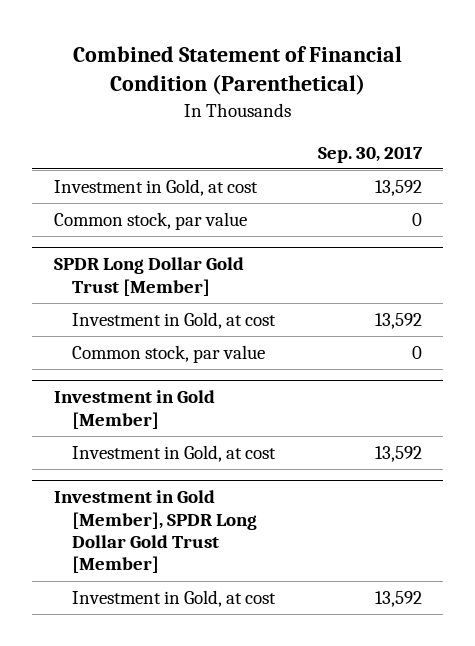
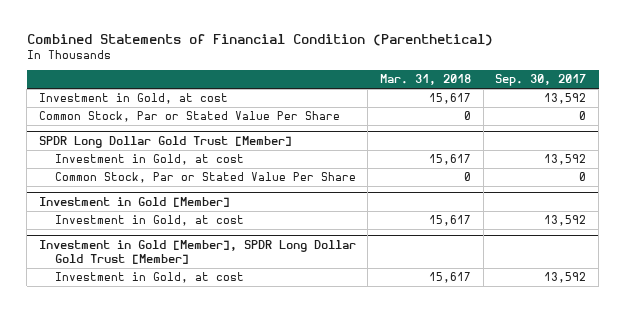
[72,45,402,96] Combined Statement of Financial Condition (Parenthetical) -> [26,33,493,46] Combined Statements of Financial Condition (Parenthetical)
none -> [380,74,472,86] Mar. 31, 2018
[53,211,247,230] Common stock, par value -> [38,111,340,123] Common Stock, Par or Stated Value Per Share
[71,344,265,363] Common stock, par value -> [54,172,356,184] Common Stock, Par or Stated Value Per Share

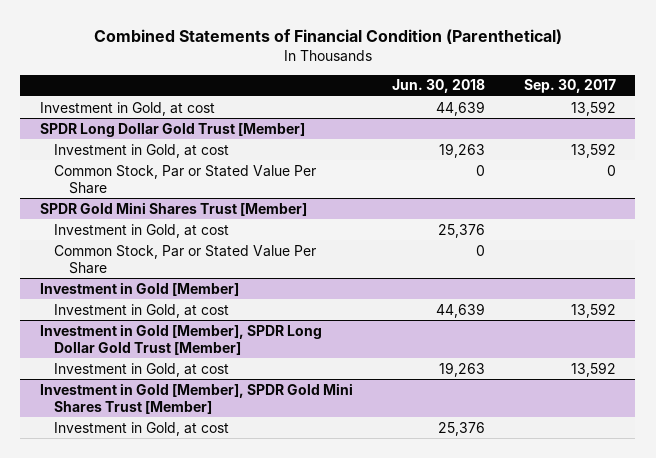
[380,74,472,86] Mar. 31, 2018 -> none
none -> [391,79,485,94] Jun. 30, 2018
[38,111,340,123] Common Stock, Par or Stated Value Per Share -> none
none -> [39,201,307,216] SPDR Gold Mini Shares Trust [Member]
none -> [54,223,230,238] Investment in Gold, at cost
none -> [54,244,317,274] Common Stock, Par or Stated Value Per Share
none -> [39,382,353,414] Investment in Gold [Member], SPDR Gold Mini Shares Trust [Member]
none -> [54,421,230,436] Investment in Gold, at cost

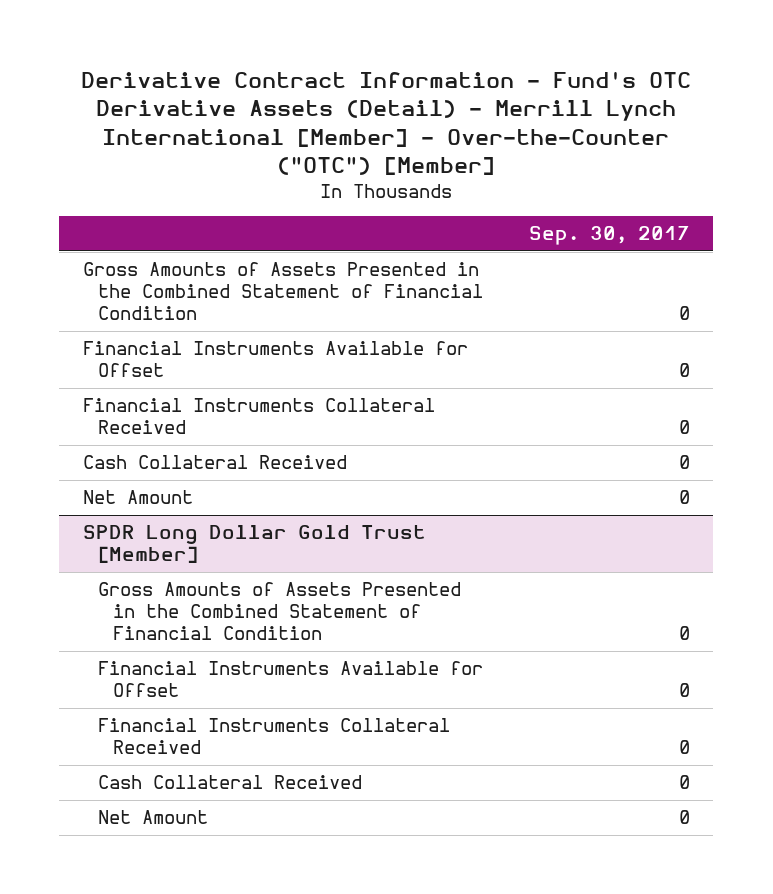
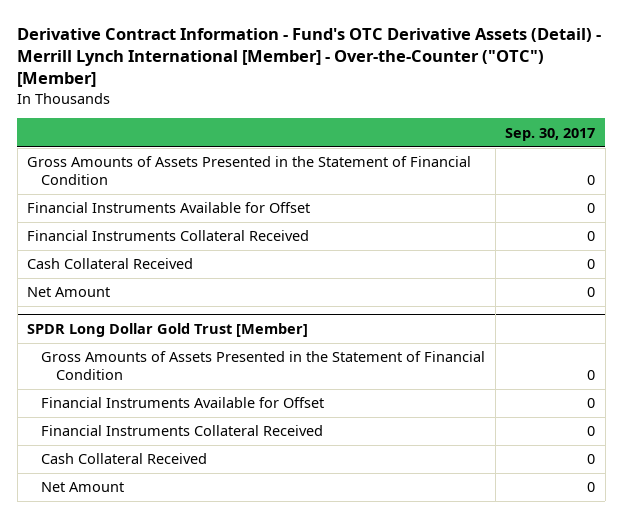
[82,262,483,321] Gross Amounts of Assets Presented in the Combined Statement of Financial Condition -> [27,156,472,186] Gross Amounts of Assets Presented in the Statement of Financial Condition
[97,582,461,641] Gross Amounts of Assets Presented in the Combined Statement of Financial Condition -> [41,351,486,381] Gross Amounts of Assets Presented in the Statement of Financial Condition

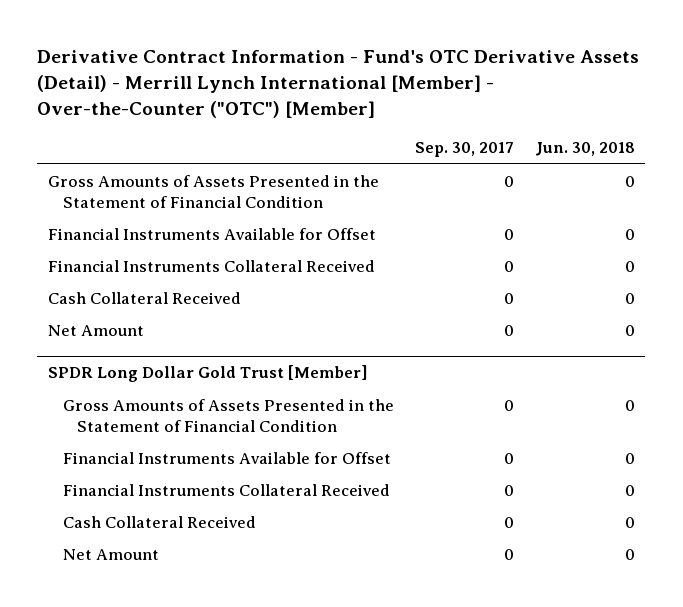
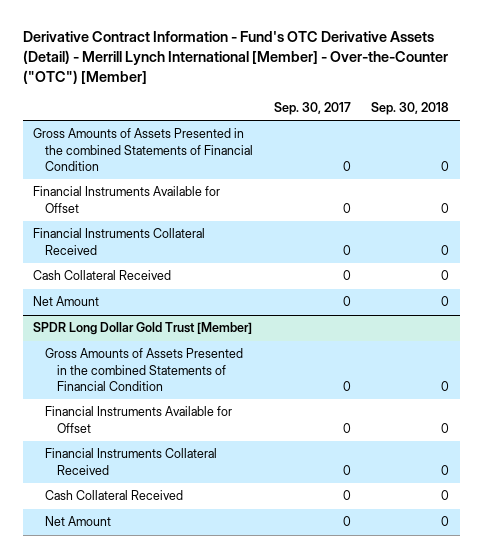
[534,142,635,157] Jun. 30, 2018 -> none
none -> [371,102,450,116] Sep. 30, 2018
[48,174,380,209] Gross Amounts of Assets Presented in the Statement of Financial Condition -> [32,128,253,171] Gross Amounts of Assets Presented in the combined Statements of Financial Condition
[62,398,394,433] Gross Amounts of Assets Presented in the Statement of Financial Condition -> [44,348,243,391] Gross Amounts of Assets Presented in the combined Statements of Financial Condition

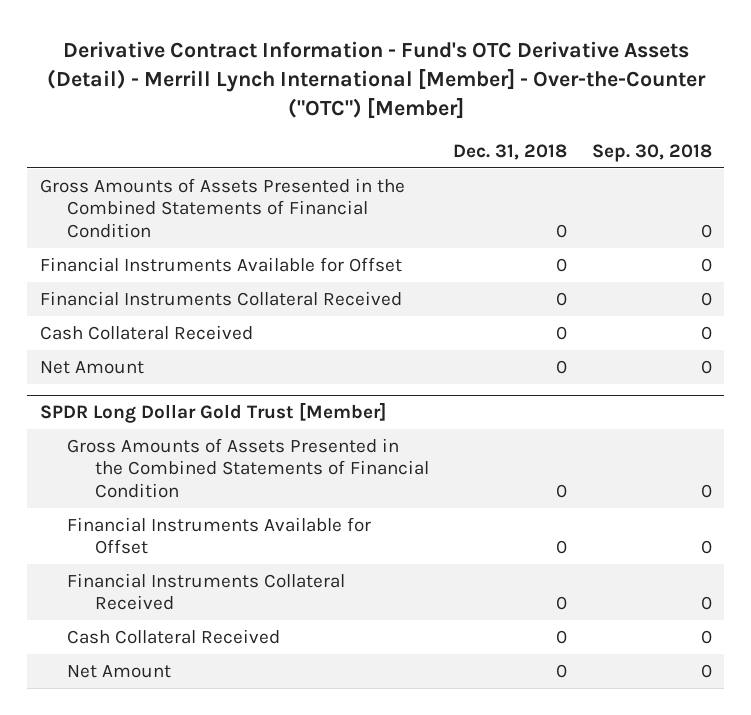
[273,102,351,116] Sep. 30, 2017 -> none
none -> [453,143,568,160] Dec. 31, 2018
[32,128,253,171] Gross Amounts of Assets Presented in the combined Statements of Financial Condition -> [39,177,405,238] Gross Amounts of Assets Presented in the Combined Statements of Financial Condition
[44,348,243,391] Gross Amounts of Assets Presented in the combined Statements of Financial Condition -> [67,437,429,498] Gross Amounts of Assets Presented in the Combined Statements of Financial Condition

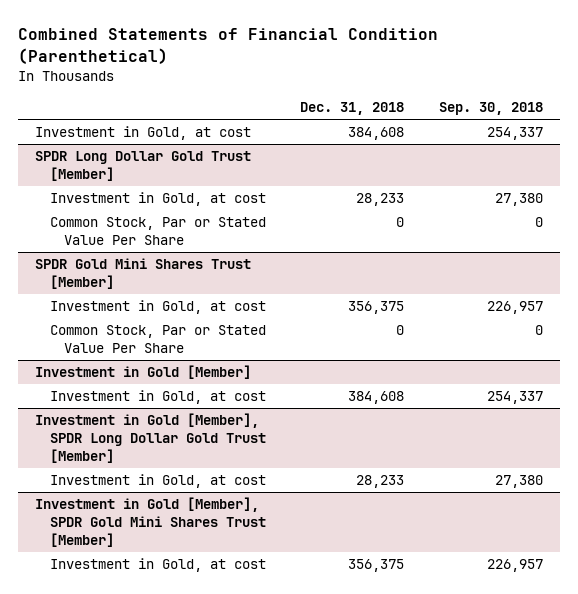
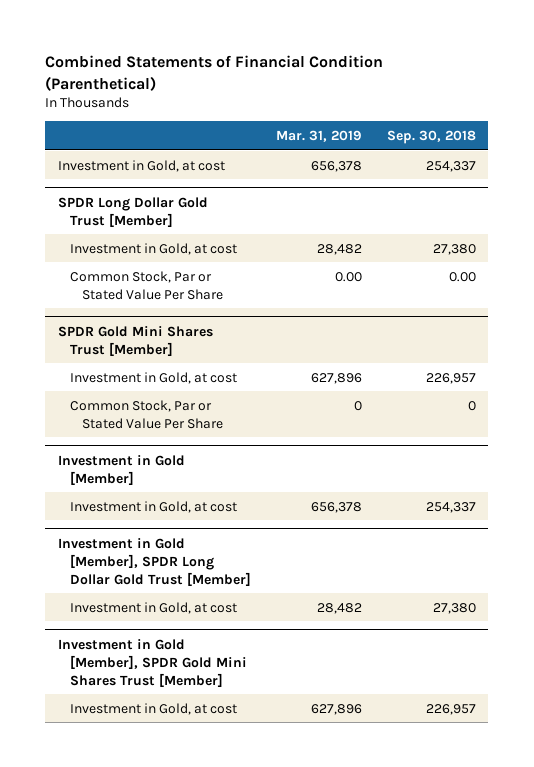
[300,102,405,116] Dec. 31, 2018 -> none
none -> [275,129,362,142] Mar. 31, 2019
[534,217,543,228] 0 -> [448,271,476,282] 0.00

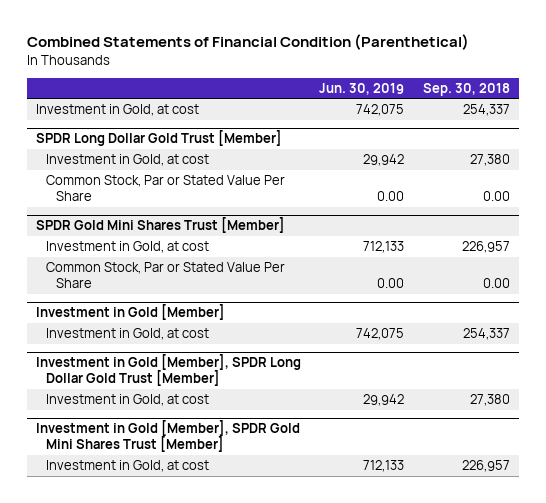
[275,129,362,142] Mar. 31, 2019 -> none
none -> [319,82,405,95] Jun. 30, 2019
[467,400,476,411] 0 -> [482,278,510,289] 0.00

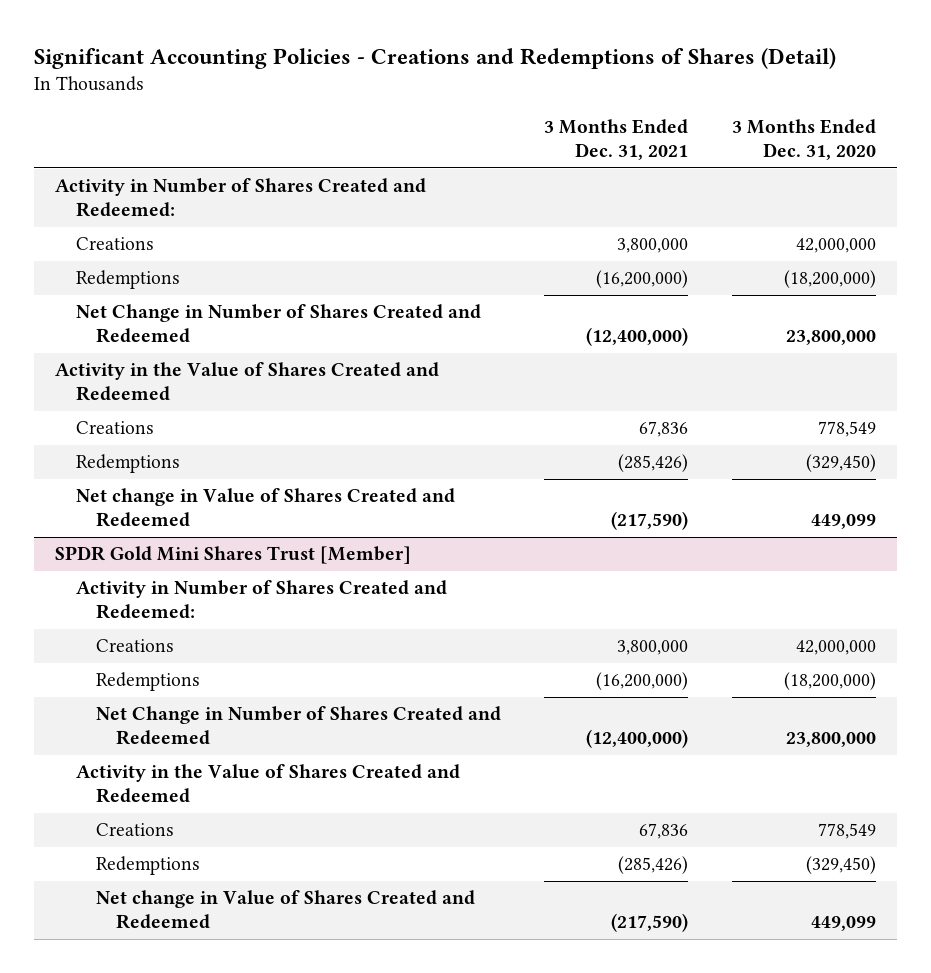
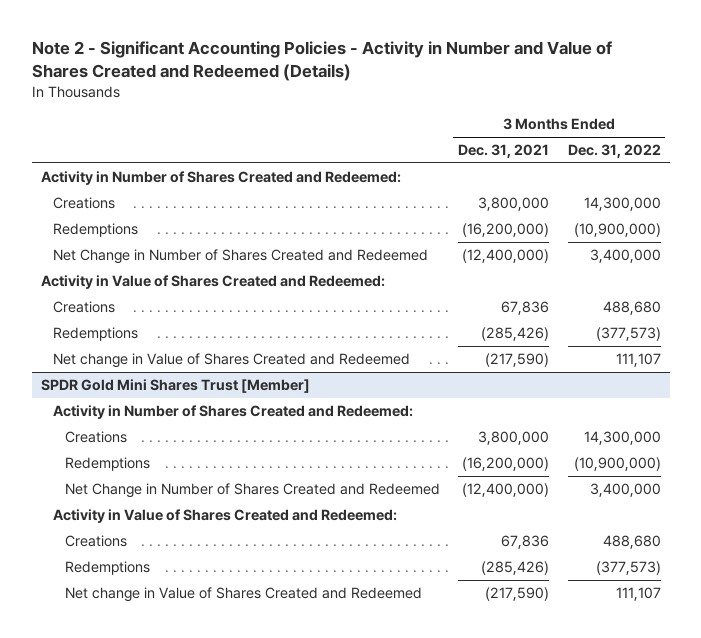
[33,47,836,69] Significant Accounting Policies - Creations and Redemptions of Shares (Detail) -> [31,41,612,82] Note 2 - Significant Accounting Policies - Activity in Number and Value of Shares Created and Redeemed (Details)
[731,119,876,160] 3 Months Ended Dec. 31, 2020 -> none
none -> [567,144,661,159] Dec. 31, 2022
[55,362,440,402] Activity in the Value of Shares Created and Redeemed -> [40,275,385,290] Activity in Value of Shares Created and Redeemed:
[75,764,460,804] Activity in the Value of Shares Created and Redeemed -> [52,509,397,524] Activity in Value of Shares Created and Redeemed:

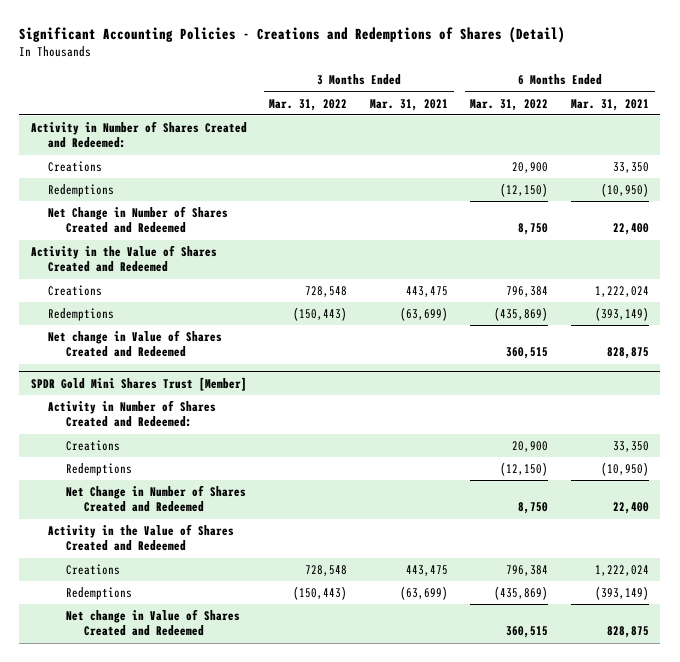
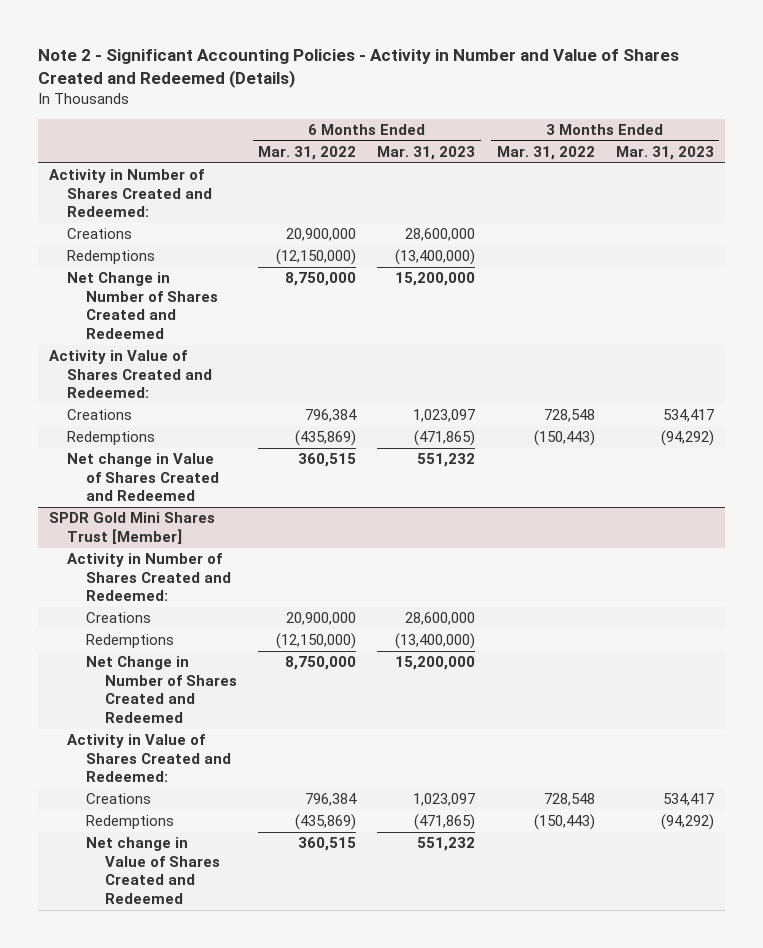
[19,26,566,43] Significant Accounting Policies - Creations and Redemptions of Shares (Detail) -> [38,48,680,88] Note 2 - Significant Accounting Policies - Activity in Number and Value of Shares Created and Redeemed (Details)
[369,98,448,111] Mar. 31, 2021 -> none
[571,98,650,111] Mar. 31, 2021 -> none
none -> [377,146,476,161] Mar. 31, 2023
none -> [615,146,714,161] Mar. 31, 2023
[512,162,549,174] 20,900 -> [285,228,356,242] 20,900,000
[500,183,549,198] (12,150) -> [275,249,356,266] (12,150,000)
[518,223,549,236] 8,750 -> [284,272,356,287] 8,750,000
[30,245,217,273] Activity in the Value of Shares Created and Redeemed -> [48,350,213,399] Activity in Value of Shares Created and Redeemed:
[512,441,549,453] 20,900 -> [285,612,356,626] 20,900,000
[500,462,549,477] (12,150) -> [275,633,356,650] (12,150,000)
[518,502,549,515] 8,750 -> [284,656,356,671] 8,750,000
[48,524,235,552] Activity in the Value of Shares Created and Redeemed -> [67,734,231,783] Activity in Value of Shares Created and Redeemed:

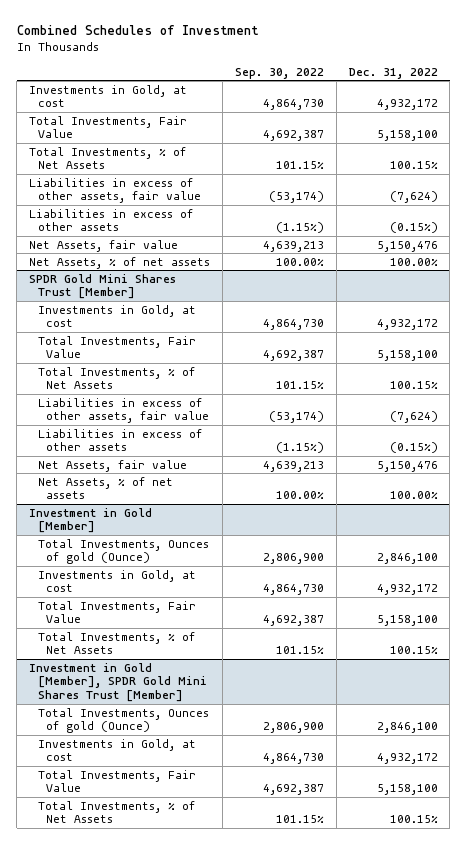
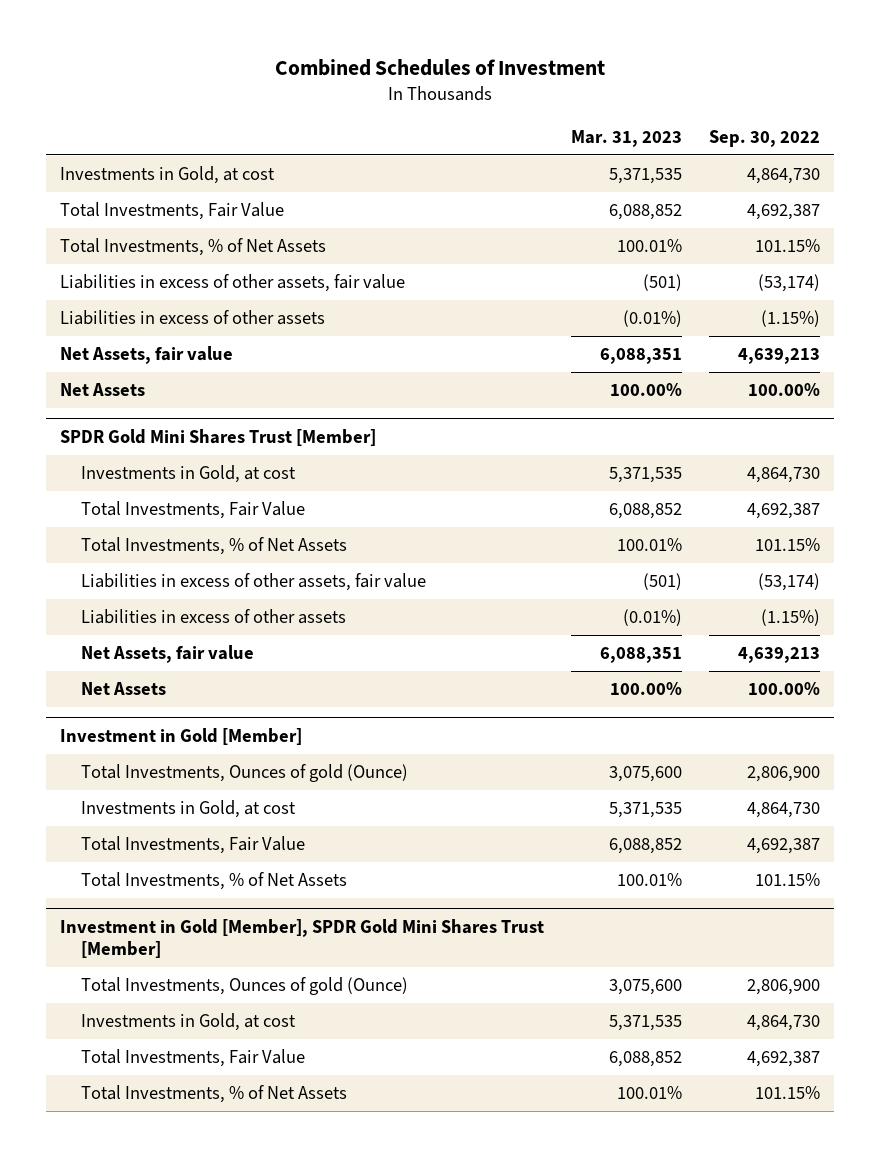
[348,67,438,79] Dec. 31, 2022 -> none
none -> [570,129,682,147] Mar. 31, 2023
[29,256,211,269] Net Assets, % of net assets -> [59,383,145,397] Net Assets
[37,476,173,500] Net Assets, % of net assets -> [80,682,166,696] Net Assets

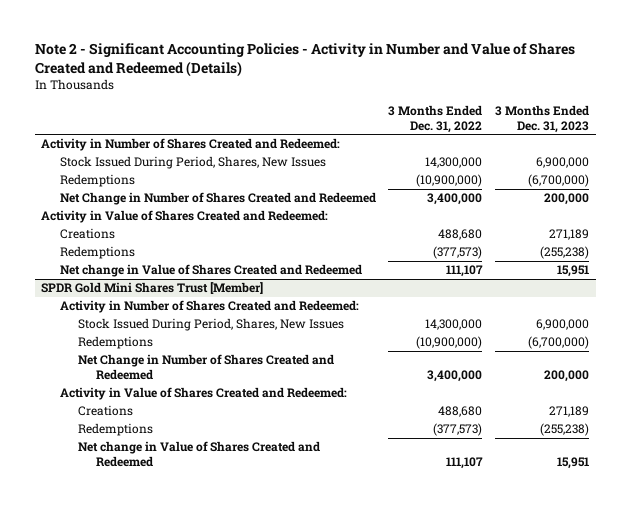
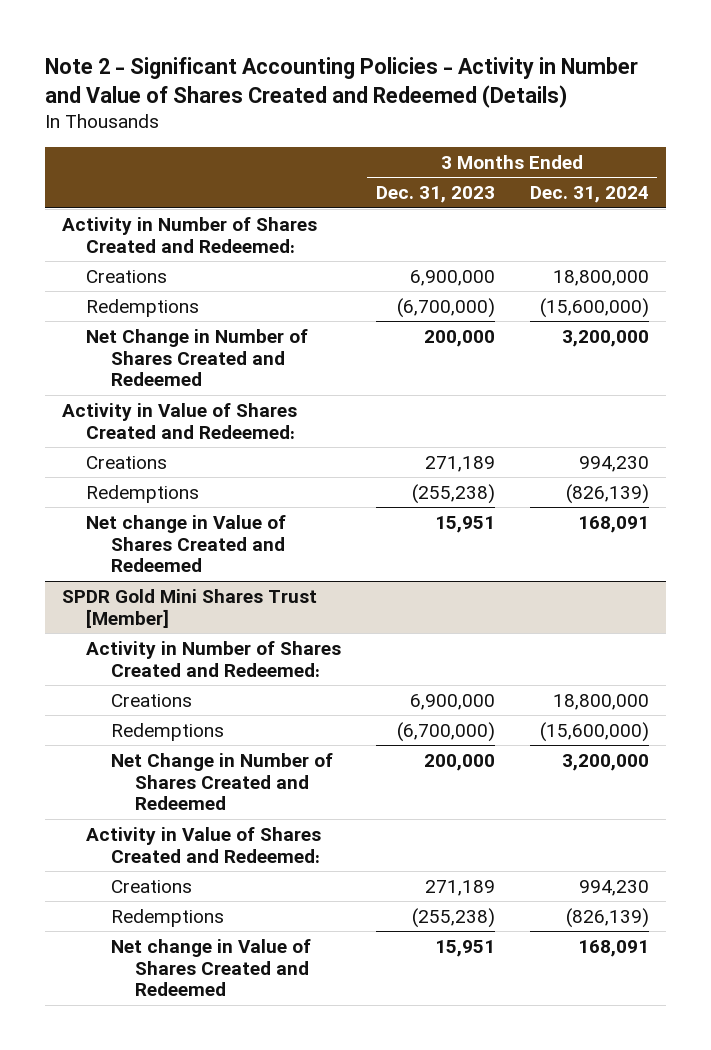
[388,104,483,133] 3 Months Ended Dec. 31, 2022 -> none
none -> [529,186,649,204] Dec. 31, 2024
[59,156,326,170] Stock Issued During Period, Shares, New Issues -> [86,269,168,283] Creations
[77,318,344,332] Stock Issued During Period, Shares, New Issues -> [110,693,192,707] Creations

